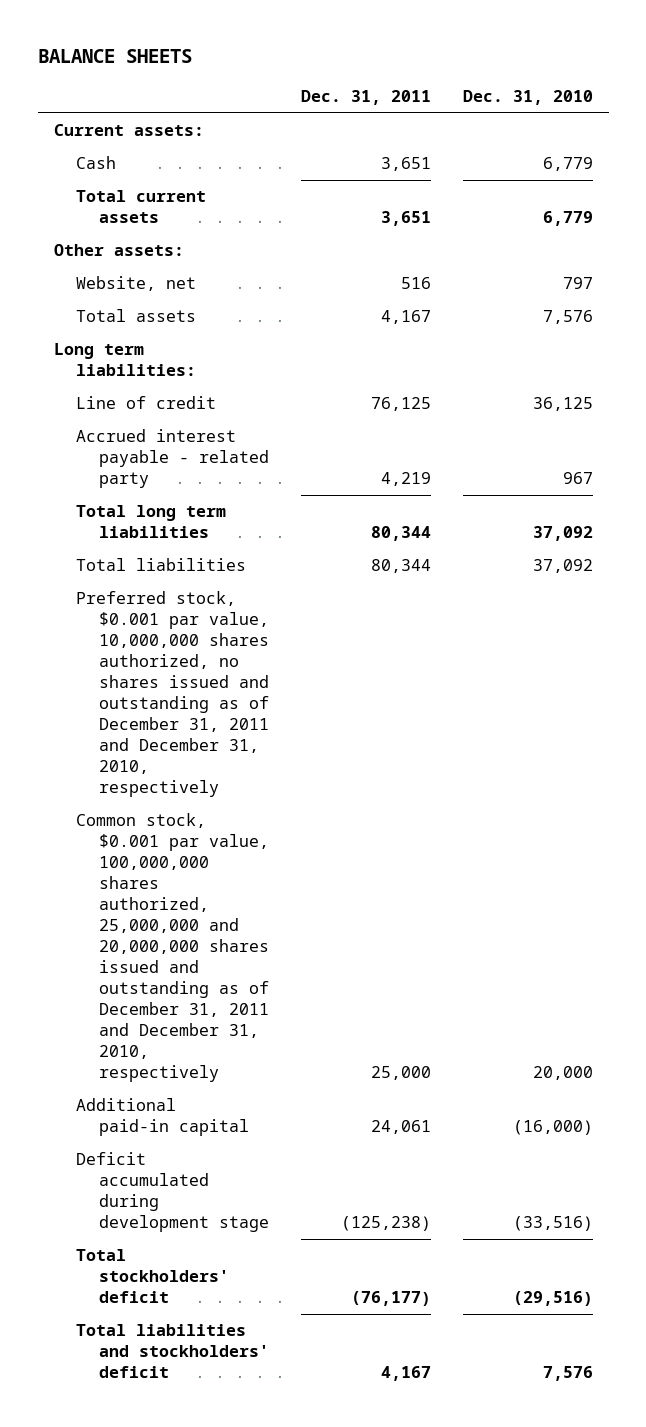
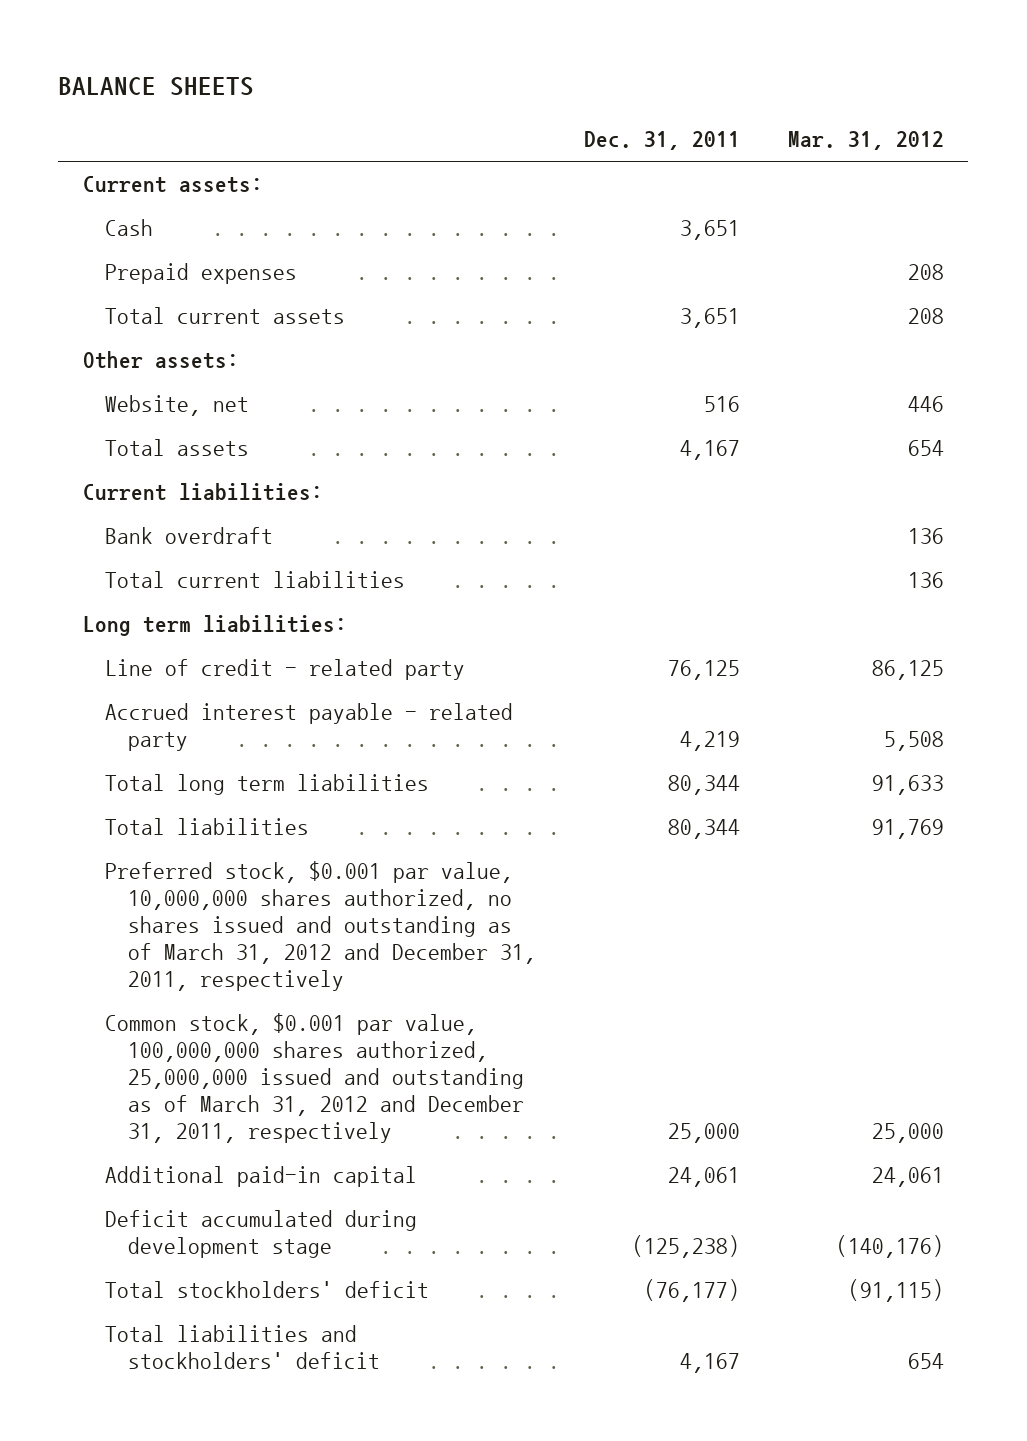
[462,89,593,105] Dec. 31, 2010 -> none
none -> [788,131,945,151] Mar. 31, 2012
none -> [105,263,298,285] Prepaid expenses
none -> [82,483,323,502] Current liabilities:
none -> [105,527,274,545] Bank overdraft
none -> [105,571,406,589] Total current liabilities
[76,396,217,410] Line of credit -> [105,659,466,681] Line of credit - related party
[76,591,269,798] Preferred stock, $0.001 par value, 10,000,000 shares authorized, no shares issued and outstanding as of December 31, 2011 and December 31, 2010, respectively -> [105,861,536,992] Preferred stock, $0.001 par value, 10,000,000 shares authorized, no shares issued and outstanding as of March 31, 2012 and December 31, 2011, respectively
[76,813,269,1082] Common stock, $0.001 par value, 100,000,000 shares authorized, 25,000,000 and 20,000,000 shares issued and outstanding as of December 31, 2011 and December 31, 2010, respectively -> [105,1013,524,1144] Common stock, $0.001 par value, 100,000,000 shares authorized, 25,000,000 issued and outstanding as of March 31, 2012 and December 31, 2011, respectively

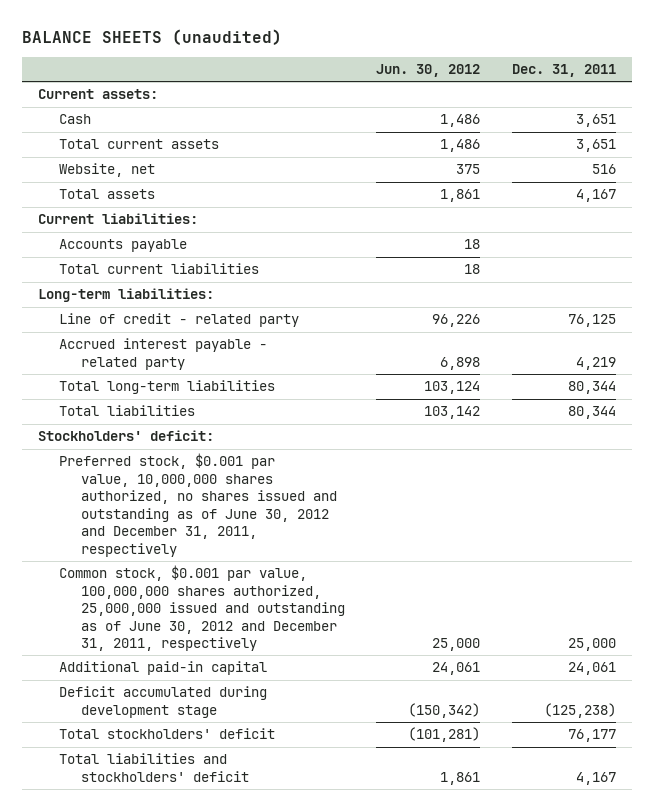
[58,77,255,97] BALANCE SHEETS -> [21,28,282,45] BALANCE SHEETS (unaudited)
[788,131,945,151] Mar. 31, 2012 -> none
none -> [376,63,481,77] Jun. 30, 2012
[105,263,298,285] Prepaid expenses -> none
[82,351,239,370] Other assets: -> none
[105,527,274,545] Bank overdraft -> none
none -> [59,239,188,253] Accounts payable
[82,615,347,637] Long term liabilities: -> [37,288,214,303] Long-term liabilities:
[105,774,430,796] Total long term liabilities -> [59,380,276,395] Total long-term liabilities
none -> [37,430,214,442] Stockholders' deficit:
[105,861,536,992] Preferred stock, $0.001 par value, 10,000,000 shares authorized, no shares issued and outstanding as of March 31, 2012 and December 31, 2011, respectively -> [59,453,337,557] Preferred stock, $0.001 par value, 10,000,000 shares authorized, no shares issued and outstanding as of June 30, 2012 and December 31, 2011, respectively
[105,1013,524,1144] Common stock, $0.001 par value, 100,000,000 shares authorized, 25,000,000 issued and outstanding as of March 31, 2012 and December 31, 2011, respectively -> [59,565,345,652] Common stock, $0.001 par value, 100,000,000 shares authorized, 25,000,000 issued and outstanding as of June 30, 2012 and December 31, 2011, respectively
[643,1279,740,1303] (76,177) -> [567,729,616,743] 76,177

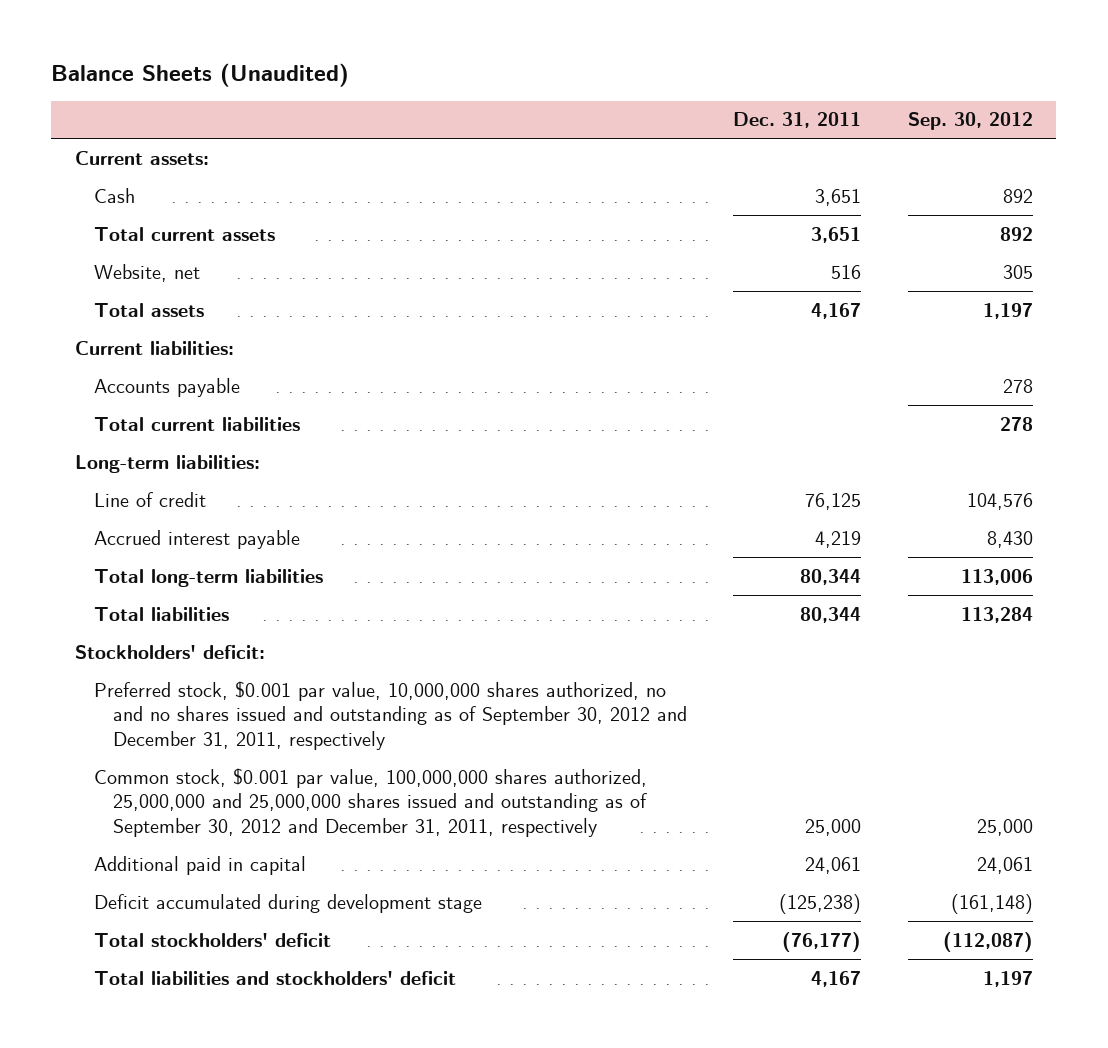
[21,28,282,45] BALANCE SHEETS (unaudited) -> [51,63,350,88] Balance Sheets (Unaudited)
[376,63,481,77] Jun. 30, 2012 -> none
none -> [908,112,1034,131] Sep. 30, 2012
[59,313,300,328] Line of credit - related party -> [93,491,206,507] Line of credit
[59,338,268,370] Accrued interest payable - related party -> [93,529,300,549] Accrued interest payable
[59,453,337,557] Preferred stock, $0.001 par value, 10,000,000 shares authorized, no shares issued and outstanding as of June 30, 2012 and December 31, 2011, respectively -> [93,680,687,750] Preferred stock, $0.001 par value, 10,000,000 shares authorized, no and no shares issued and outstanding as of September 30, 2012 and December 31, 2011, respectively
[59,565,345,652] Common stock, $0.001 par value, 100,000,000 shares authorized, 25,000,000 issued and outstanding as of June 30, 2012 and December 31, 2011, respectively -> [93,767,647,837] Common stock, $0.001 par value, 100,000,000 shares authorized, 25,000,000 and 25,000,000 shares issued and outstanding as of September 30, 2012 and December 31, 2011, respectively
[59,661,268,676] Additional paid-in capital -> [93,855,306,875] Additional paid in capital
[567,729,616,743] 76,177 -> [782,931,862,952] (76,177)

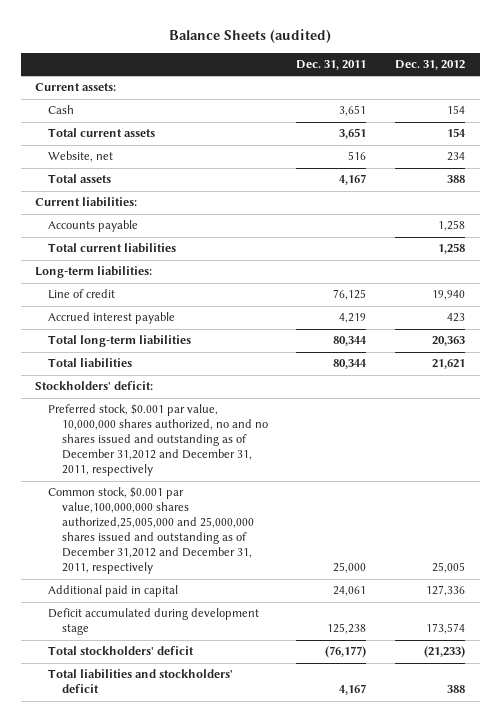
[51,63,350,88] Balance Sheets (Unaudited) -> [169,29,332,44] Balance Sheets (audited)
[908,112,1034,131] Sep. 30, 2012 -> none
none -> [395,60,466,71] Dec. 31, 2012
[93,680,687,750] Preferred stock, $0.001 par value, 10,000,000 shares authorized, no and no shares issued and outstanding as of September 30, 2012 and December 31, 2011, respectively -> [48,404,268,477] Preferred stock, $0.001 par value, 10,000,000 shares authorized, no and no shares issued and outstanding as of December 31,2012 and December 31, 2011, respectively
[93,767,647,837] Common stock, $0.001 par value, 100,000,000 shares authorized, 25,000,000 and 25,000,000 shares issued and outstanding as of September 30, 2012 and December 31, 2011, respectively -> [48,487,254,575] Common stock, $0.001 par value,100,000,000 shares authorized,25,005,000 and 25,000,000 shares issued and outstanding as of December 31,2012 and December 31, 2011, respectively
[779,893,862,914] (125,238) -> [327,623,367,635] 125,238

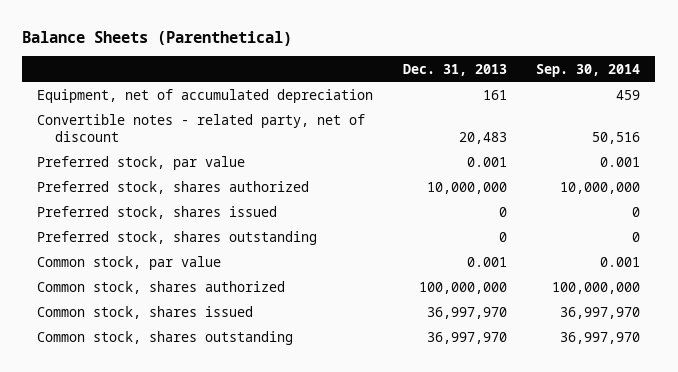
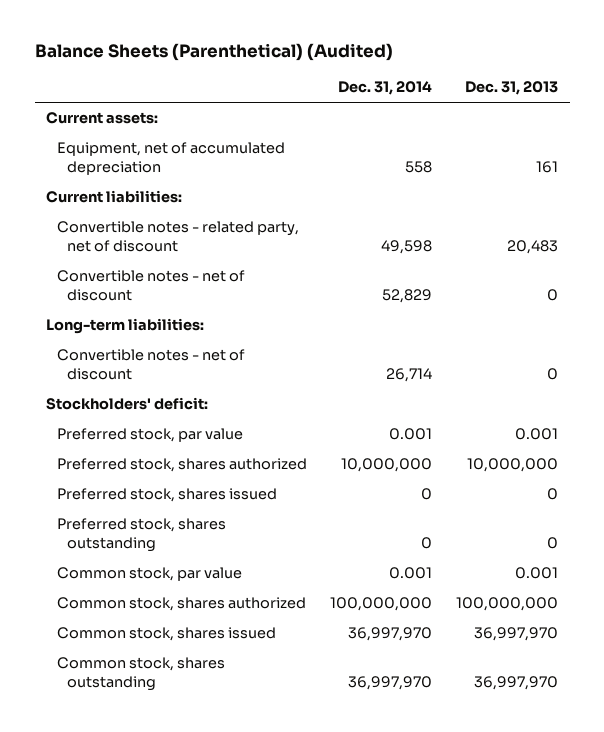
[22,31,293,47] Balance Sheets (Parenthetical) -> [34,43,393,62] Balance Sheets (Parenthetical) (Audited)
[536,63,641,77] Sep. 30, 2014 -> none
none -> [338,81,433,96] Dec. 31, 2014
none -> [46,112,159,125] Current assets:
none -> [46,190,183,204] Current liabilities:
none -> [56,270,245,301] Convertible notes - net of discount
none -> [46,318,205,335] Long-term liabilities:
none -> [56,349,245,380] Convertible notes - net of discount
none -> [46,397,209,411] Stockholders' deficit:

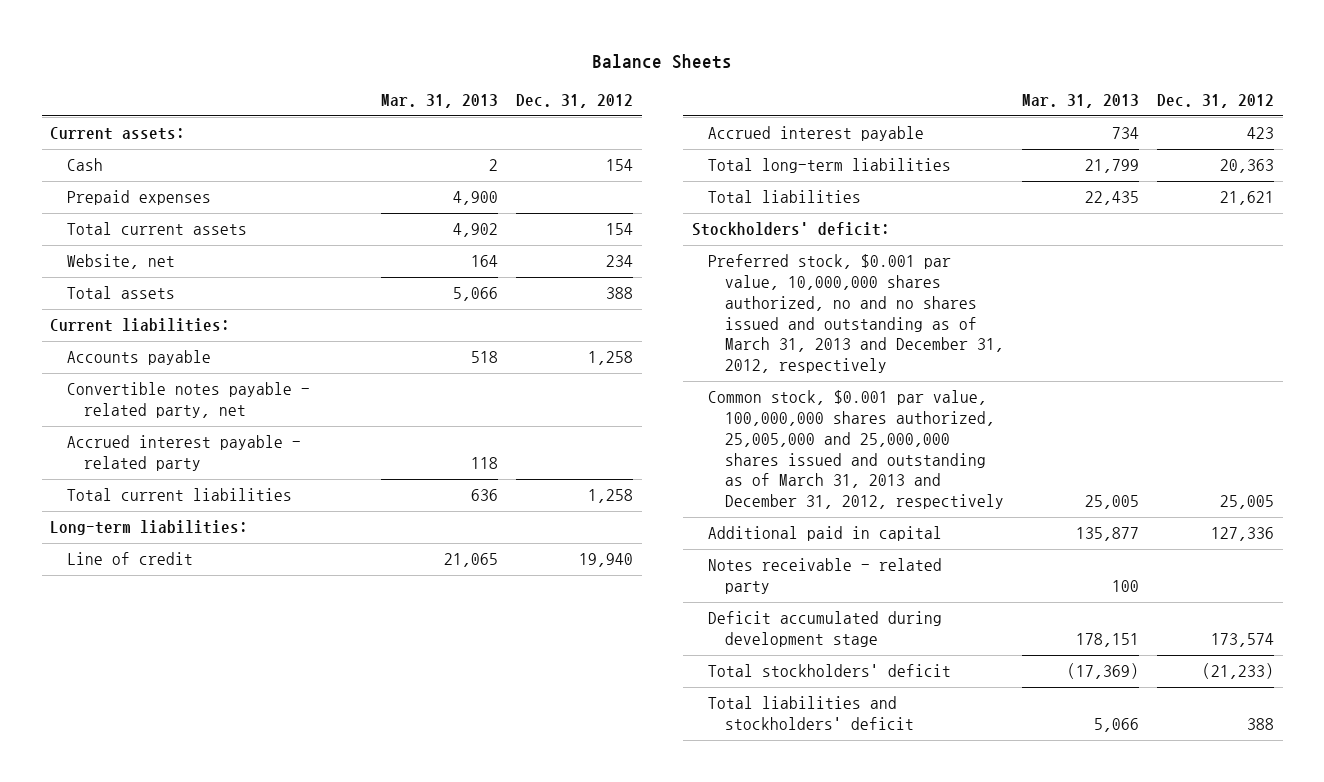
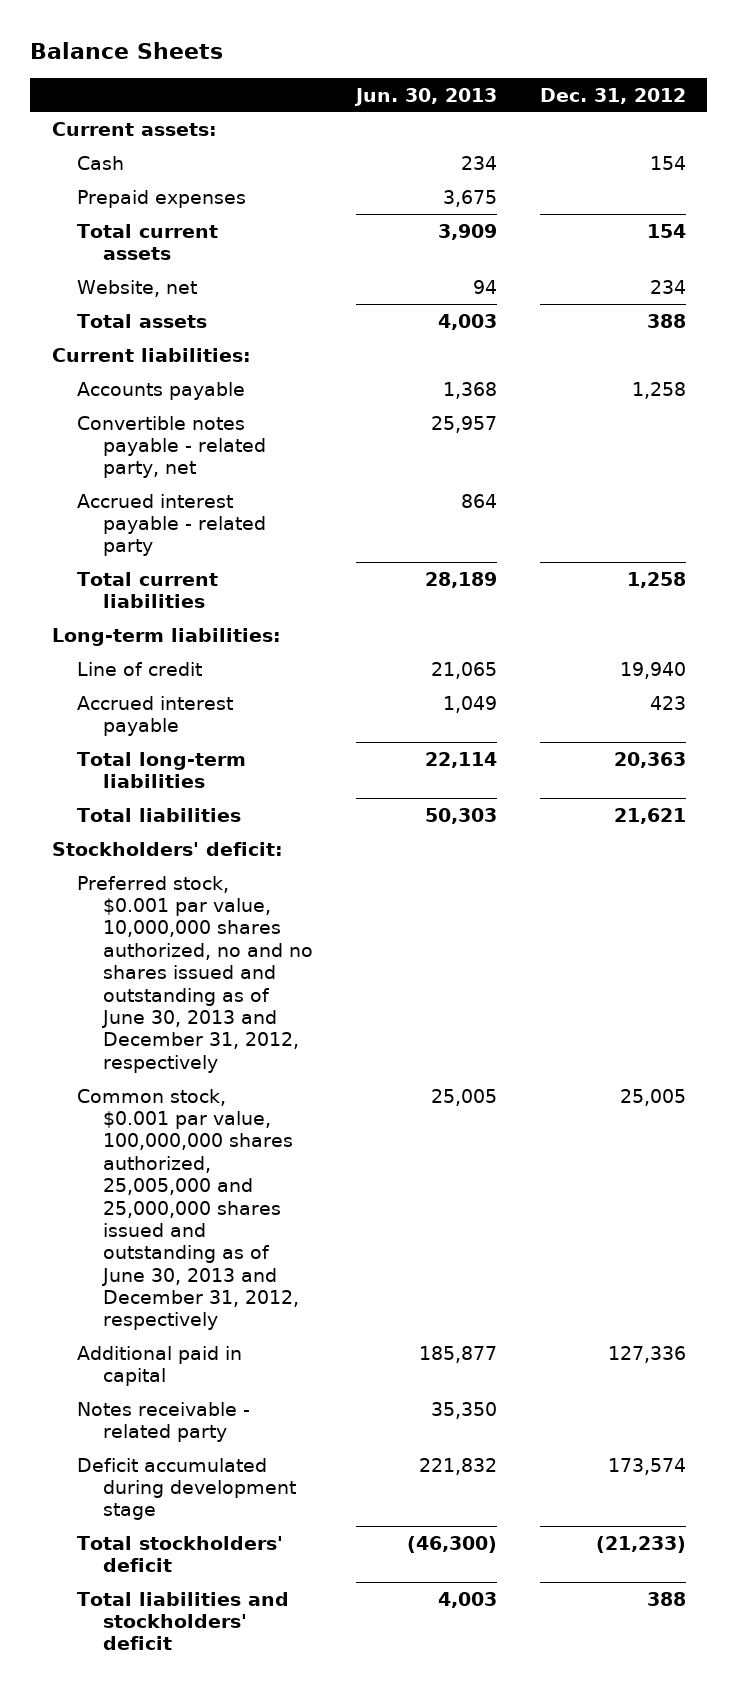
[381,93,499,108] Mar. 31, 2013 -> none
none -> [354,87,498,106] Jun. 30, 2013
[708,254,1005,374] Preferred stock, $0.001 par value, 10,000,000 shares authorized, no and no shares issued and outstanding as of March 31, 2013 and December 31, 2012, respectively -> [77,875,314,1073] Preferred stock, $0.001 par value, 10,000,000 shares authorized, no and no shares issued and outstanding as of June 30, 2013 and December 31, 2012, respectively
[708,390,1005,510] Common stock, $0.001 par value, 100,000,000 shares authorized, 25,005,000 and 25,000,000 shares issued and outstanding as of March 31, 2013 and December 31, 2012, respectively -> [77,1088,300,1331] Common stock, $0.001 par value, 100,000,000 shares authorized, 25,005,000 and 25,000,000 shares issued and outstanding as of June 30, 2013 and December 31, 2012, respectively

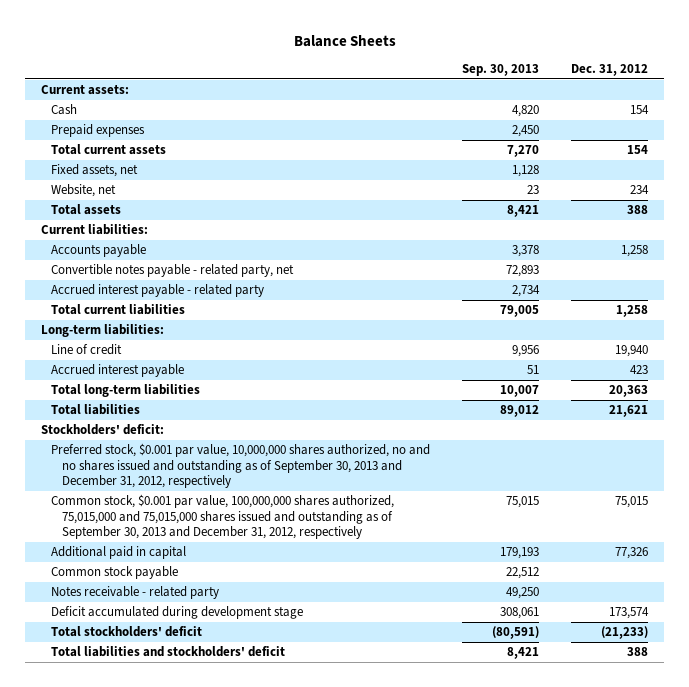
[354,87,498,106] Jun. 30, 2013 -> none
none -> [462,63,540,76] Sep. 30, 2013
none -> [51,164,139,178] Fixed assets, net
[77,875,314,1073] Preferred stock, $0.001 par value, 10,000,000 shares authorized, no and no shares issued and outstanding as of June 30, 2013 and December 31, 2012, respectively -> [51,443,431,489] Preferred stock, $0.001 par value, 10,000,000 shares authorized, no and no shares issued and outstanding as of September 30, 2013 and December 31, 2012, respectively
[77,1088,300,1331] Common stock, $0.001 par value, 100,000,000 shares authorized, 25,005,000 and 25,000,000 shares issued and outstanding as of June 30, 2013 and December 31, 2012, respectively -> [51,494,395,540] Common stock, $0.001 par value, 100,000,000 shares authorized, 75,015,000 and 75,015,000 shares issued and outstanding as of September 30, 2013 and December 31, 2012, respectively
[619,1088,686,1106] 25,005 -> [615,496,649,509] 75,015
[607,1345,686,1363] 127,336 -> [615,547,649,560] 77,326
none -> [51,566,179,580] Common stock payable

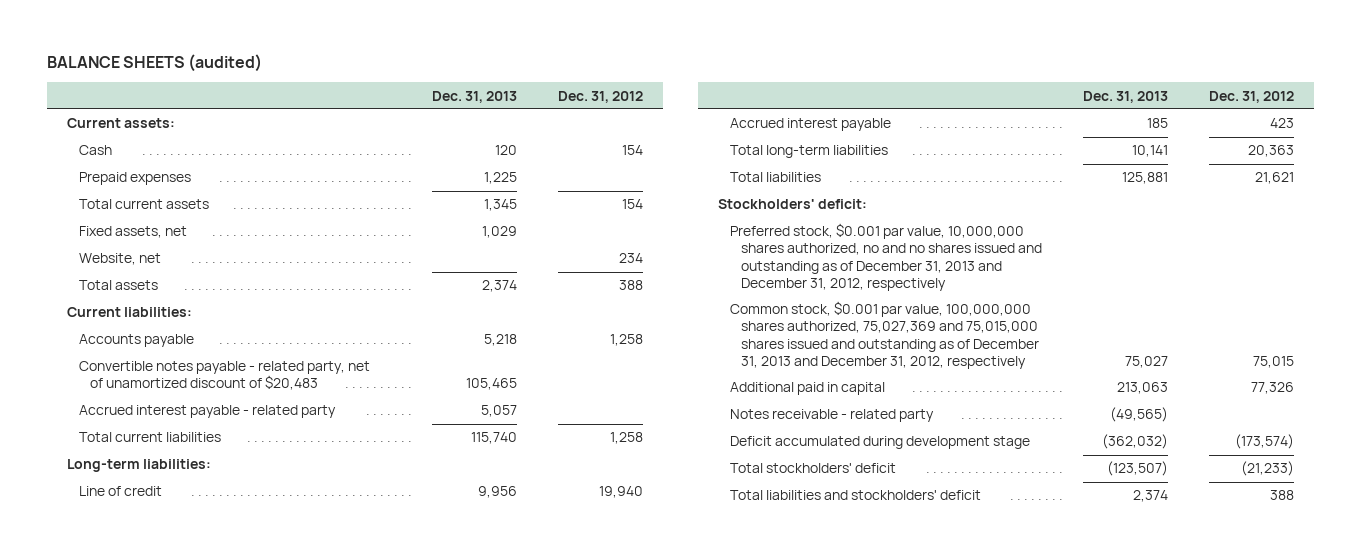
[293,34,396,47] Balance Sheets -> [46,54,262,73] BALANCE SHEETS (audited)
[462,63,540,76] Sep. 30, 2013 -> none
none -> [431,90,517,103] Dec. 31, 2013
[51,264,295,278] Convertible notes payable - related party, net -> [78,361,370,391] Convertible notes payable - related party, net of unamortized discount of $20,483
[51,443,431,489] Preferred stock, $0.001 par value, 10,000,000 shares authorized, no and no shares issued and outstanding as of September 30, 2013 and December 31, 2012, respectively -> [729,223,1043,291] Preferred stock, $0.001 par value, 10,000,000 shares authorized, no and no shares issued and outstanding as of December 31, 2013 and December 31, 2012, respectively
[51,494,395,540] Common stock, $0.001 par value, 100,000,000 shares authorized, 75,015,000 and 75,015,000 shares issued and outstanding as of September 30, 2013 and December 31, 2012, respectively -> [729,301,1040,369] Common stock, $0.001 par value, 100,000,000 shares authorized, 75,027,369 and 75,015,000 shares issued and outstanding as of December 31, 2013 and December 31, 2012, respectively
[51,566,179,580] Common stock payable -> none
[609,607,650,620] 173,574 -> [1234,434,1294,450] (173,574)

